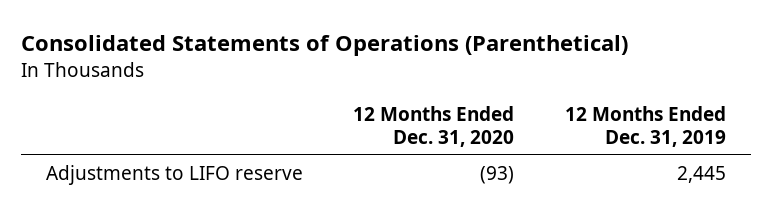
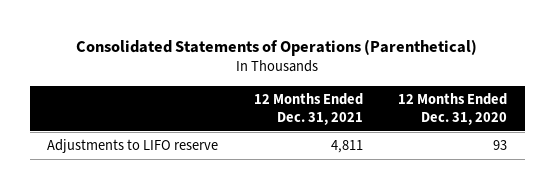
[564,105,726,147] 12 Months Ended Dec. 31, 2019 -> none
none -> [253,92,363,125] 12 Months Ended Dec. 31, 2021
[480,165,515,184] (93) -> [493,140,508,151] 93

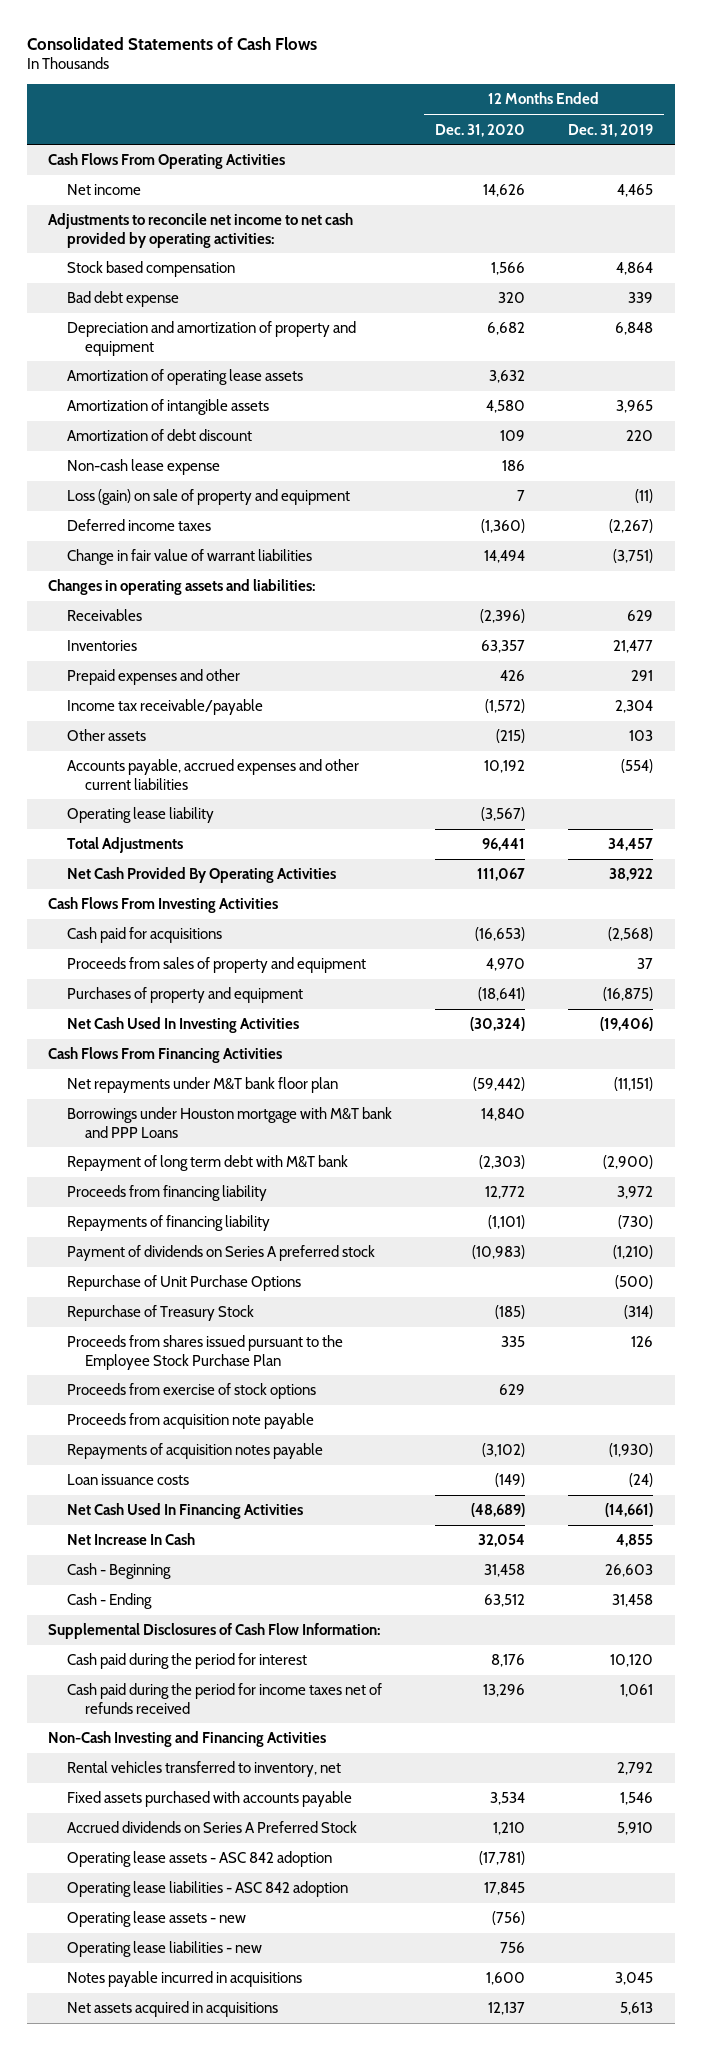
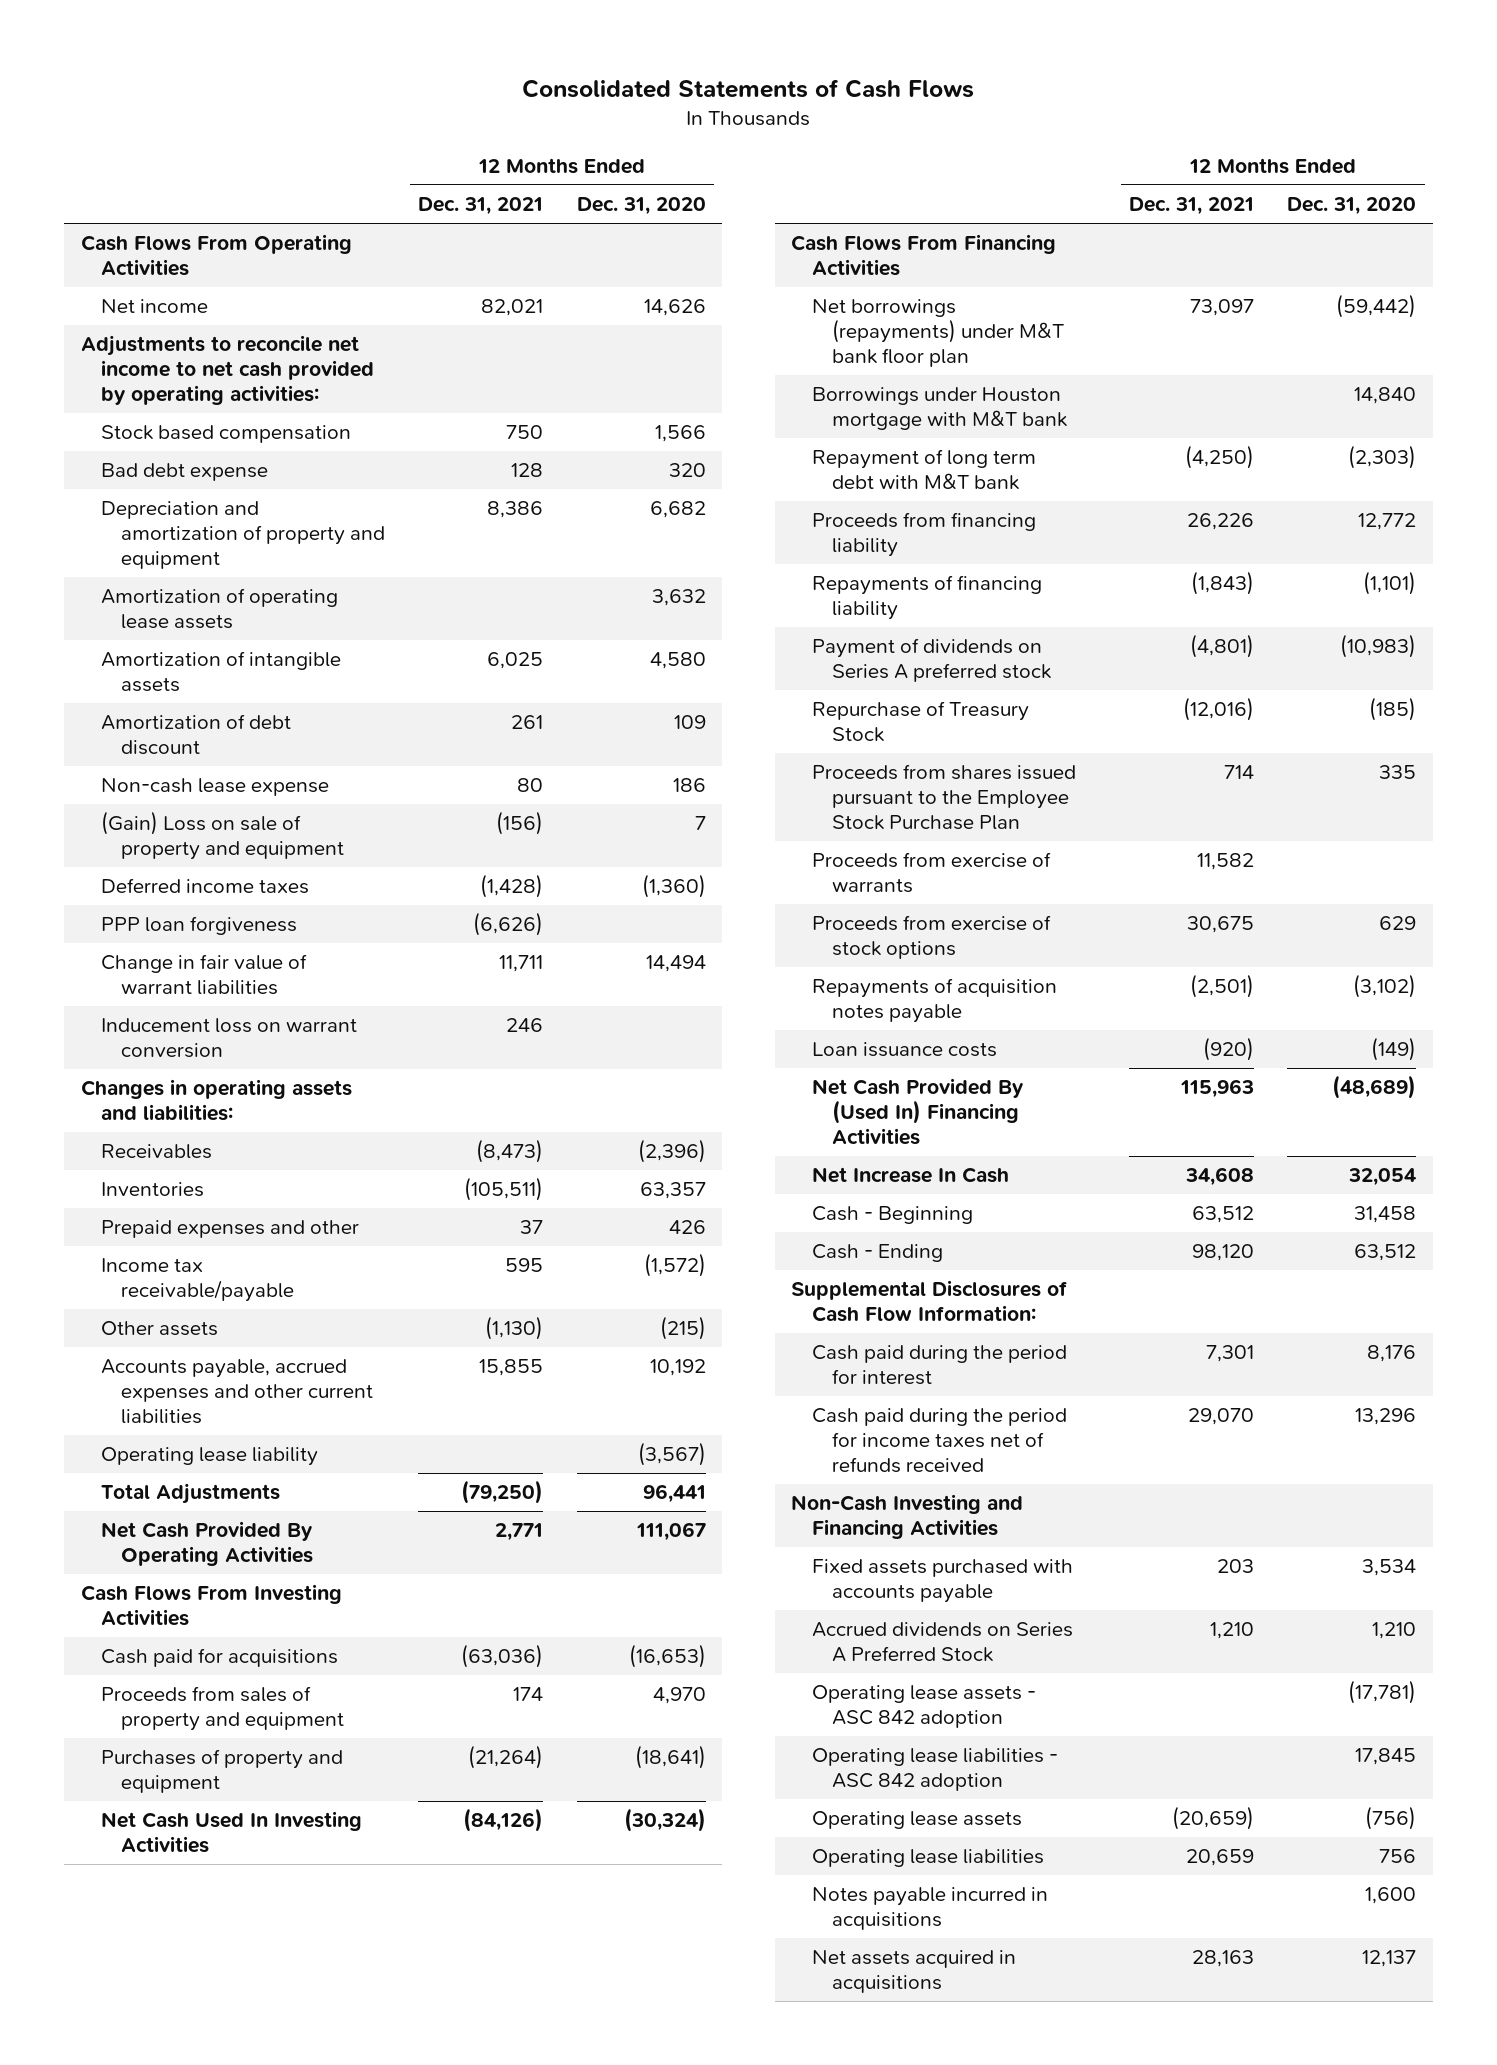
[568,123,654,137] Dec. 31, 2019 -> none
none -> [418,197,544,216] Dec. 31, 2021
[66,489,350,506] Loss (gain) on sale of property and equipment -> [101,811,345,861] (Gain) Loss on sale of property and equipment
none -> [101,916,298,936] PPP loan forgiveness
none -> [101,1018,358,1059] Inducement loss on warrant conversion
[66,1077,338,1094] Net repayments under M&T bank floor plan -> [811,299,1065,367] Net borrowings (repayments) under M&T bank floor plan
[66,1107,392,1138] Borrowings under Houston mortgage with M&T bank and PPP Loans -> [811,387,1068,431] Borrowings under Houston mortgage with M&T bank
[66,1275,301,1292] Repurchase of Unit Purchase Options -> none
none -> [811,852,1051,894] Proceeds from exercise of warrants
[66,1413,314,1430] Proceeds from acquisition note payable -> none
[66,1503,303,1520] Net Cash Used In Financing Activities -> [811,1078,1024,1145] Net Cash Provided By (Used In) Financing Activities
[66,1761,341,1778] Rental vehicles transferred to inventory, net -> none
[66,1911,246,1928] Operating lease assets - new -> [811,1811,1022,1830] Operating lease assets
[66,1941,262,1958] Operating lease liabilities - new -> [811,1849,1044,1868] Operating lease liabilities

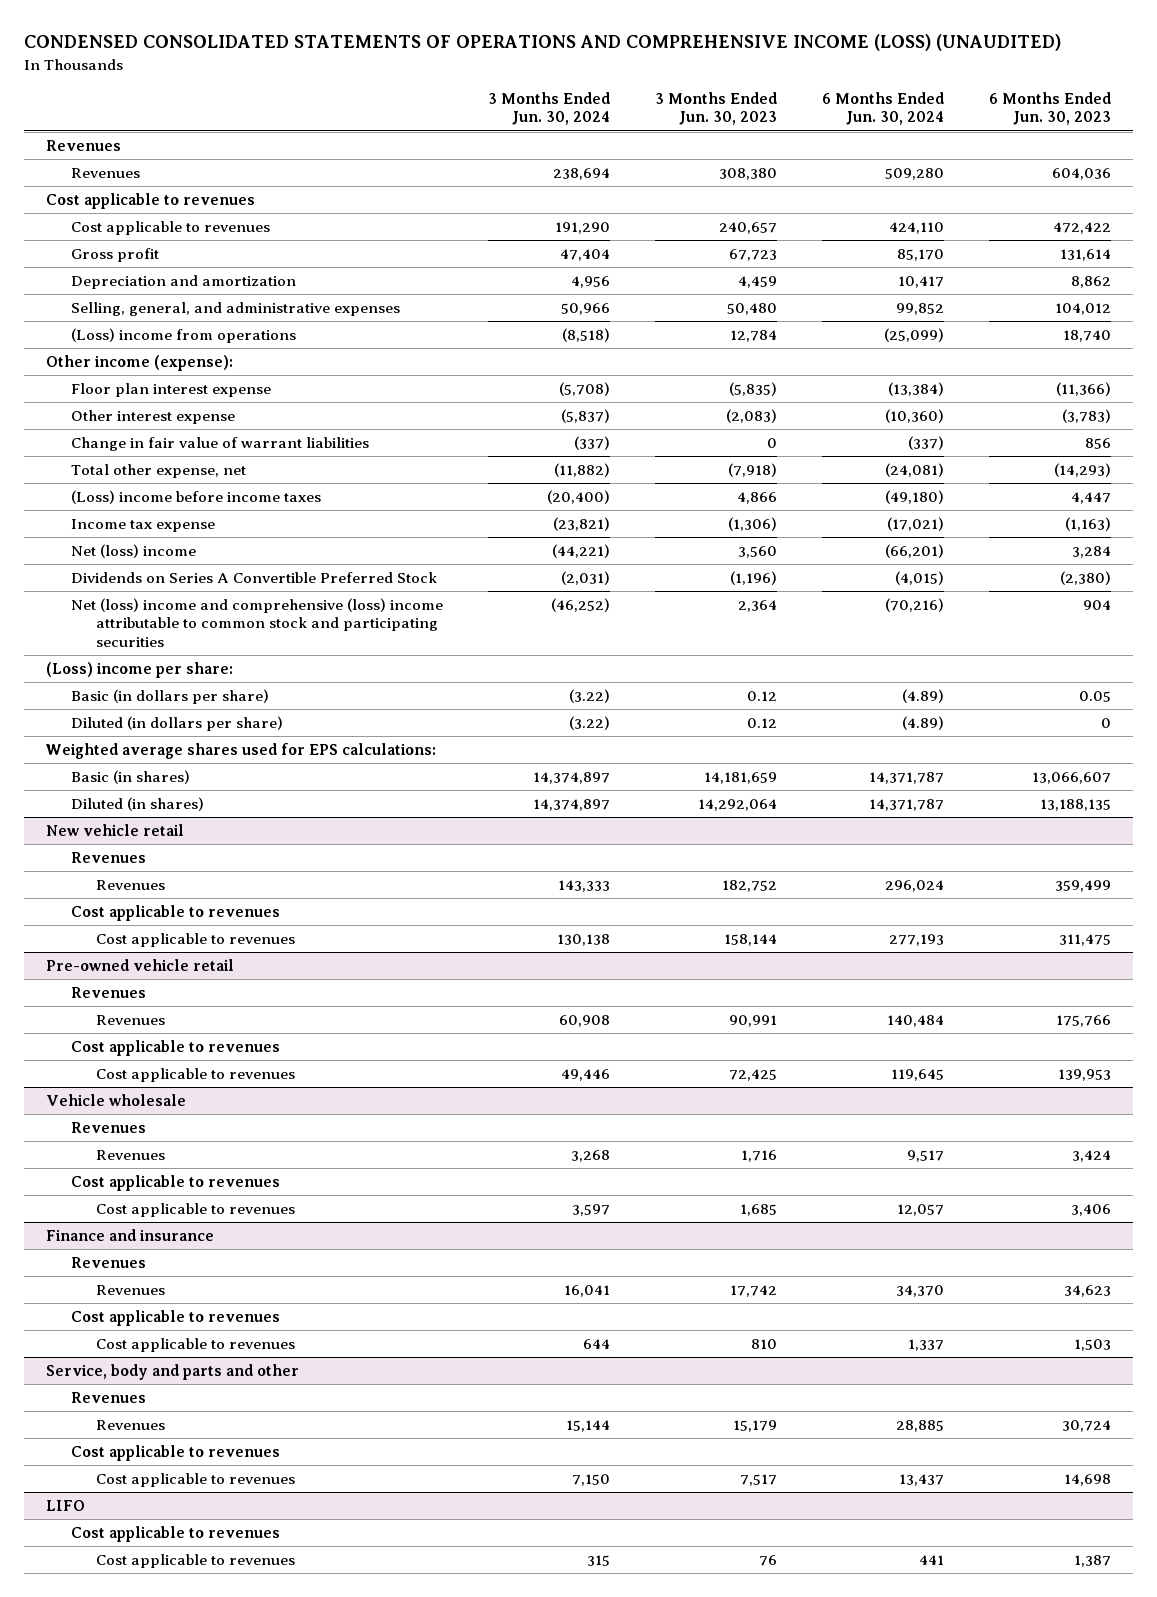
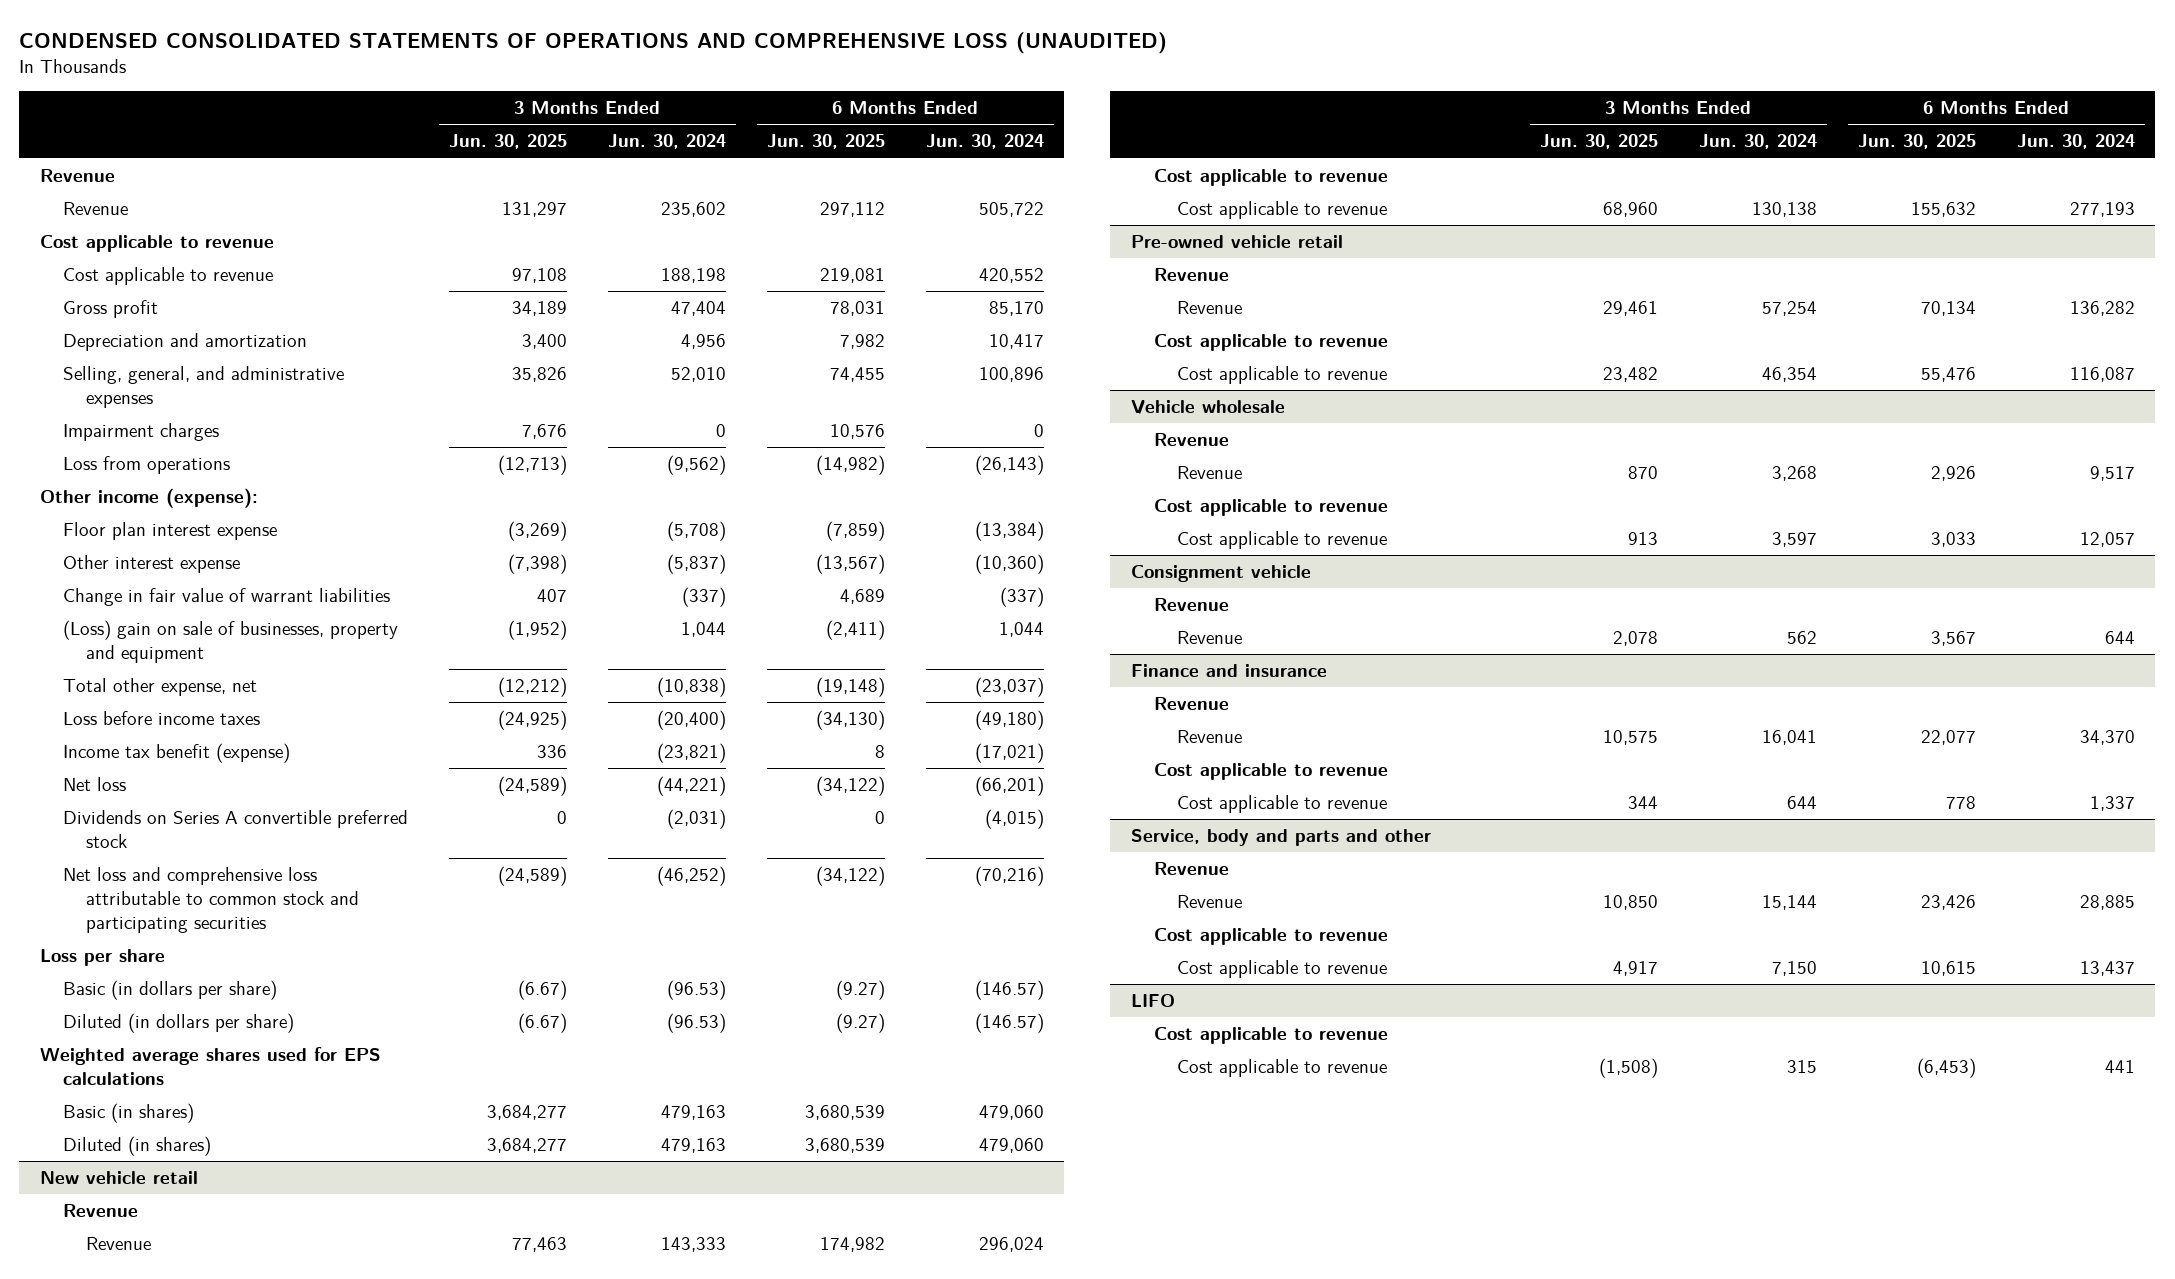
[24,34,1062,52] CONDENSED CONSOLIDATED STATEMENTS OF OPERATIONS AND COMPREHENSIVE INCOME (LOSS) (UNAUDITED) -> [19,31,1168,54] CONDENSED CONSOLIDATED STATEMENTS OF OPERATIONS AND COMPREHENSIVE LOSS (UNAUDITED)
[655,92,778,126] 3 Months Ended Jun. 30, 2023 -> none
[988,92,1111,126] 6 Months Ended Jun. 30, 2023 -> none
none -> [448,134,567,150] Jun. 30, 2025
none -> [766,134,885,150] Jun. 30, 2025
[71,167,141,178] Revenues -> none
[46,139,122,151] Revenues -> [39,169,115,183] Revenue
none -> [62,202,128,216] Revenue
[46,192,256,209] Cost applicable to revenues -> [39,235,274,253] Cost applicable to revenue
[71,220,271,235] Cost applicable to revenues -> [62,267,273,286] Cost applicable to revenue
[555,221,611,234] 191,290 -> [660,268,726,284] 188,198
[888,221,944,234] 424,110 -> [978,268,1044,284] 420,552
[561,302,611,315] 50,966 -> [670,367,726,383] 52,010
[895,302,944,315] 99,852 -> [978,367,1044,383] 100,896
none -> [62,423,219,442] Impairment charges
[71,327,297,343] (Loss) income from operations -> [62,456,230,475] Loss from operations
[562,327,611,342] (8,518) -> [666,455,726,476] (9,562)
[883,327,944,342] (25,099) -> [974,455,1044,476] (26,143)
none -> [62,620,398,663] (Loss) gain on sale of businesses, property and equipment
[554,462,611,477] (11,882) -> [656,677,726,698] (10,838)
[884,462,944,477] (24,081) -> [974,677,1044,698] (23,037)
[71,489,322,504] (Loss) income before income taxes -> [62,711,260,726] Loss before income taxes
[71,518,216,532] Income tax expense -> [62,743,290,764] Income tax benefit (expense)
[71,543,197,558] Net (loss) income -> [62,777,126,792] Net loss
[71,571,438,583] Dividends on Series A Convertible Preferred Stock -> [62,810,408,848] Dividends on Series A convertible preferred stock
[71,597,444,647] Net (loss) income and comprehensive (loss) income attributable to common stock and participating securities -> [62,867,360,933] Net loss and comprehensive loss attributable to common stock and participating securities
[46,661,234,678] (Loss) income per share: -> [39,949,165,967] Loss per share
[569,688,611,703] (3.22) -> [666,980,726,1001] (96.53)
[901,688,944,703] (4.89) -> [974,980,1044,1001] (146.57)
[569,715,611,730] (3.22) -> [666,1013,726,1034] (96.53)
[901,715,944,730] (4.89) -> [974,1013,1044,1034] (146.57)
[46,742,437,759] Weighted average shares used for EPS calculations: -> [39,1047,381,1085] Weighted average shares used for EPS calculations
[533,771,611,784] 14,374,897 -> [660,1105,726,1121] 479,163
[868,771,944,784] 14,371,787 -> [978,1105,1044,1121] 479,060
[533,798,611,811] 14,374,897 -> [660,1138,726,1154] 479,163
[868,798,944,811] 14,371,787 -> [978,1138,1044,1154] 479,060
[71,851,147,863] Revenues -> [62,1204,138,1218] Revenue
[96,879,166,890] Revenues -> [86,1237,152,1251] Revenue
[71,904,281,921] Cost applicable to revenues -> [1154,169,1389,187] Cost applicable to revenue
[96,932,296,947] Cost applicable to revenues -> [1177,201,1388,220] Cost applicable to revenue
[96,1014,166,1025] Revenues -> none
[71,986,147,998] Revenues -> [1154,268,1230,282] Revenue
none -> [1177,301,1243,315] Revenue
[71,1039,281,1056] Cost applicable to revenues -> [1154,334,1389,352] Cost applicable to revenue
[96,1067,296,1082] Cost applicable to revenues -> [1177,366,1388,385] Cost applicable to revenue
[561,1068,611,1081] 49,446 -> [1761,367,1817,383] 46,354
[890,1068,944,1081] 119,645 -> [2069,367,2135,383] 116,087
[71,1121,147,1133] Revenues -> [1154,433,1230,447] Revenue
[96,1149,166,1160] Revenues -> [1177,466,1243,480] Revenue
[71,1174,281,1191] Cost applicable to revenues -> [1154,499,1389,517] Cost applicable to revenue
[96,1202,296,1217] Cost applicable to revenues -> [1177,531,1388,550] Cost applicable to revenue
none -> [1130,565,1311,583] Consignment vehicle
none -> [1154,598,1230,612] Revenue
none -> [1177,631,1243,645] Revenue
[71,1256,147,1268] Revenues -> [1154,697,1230,711] Revenue
[96,1284,166,1295] Revenues -> [1177,730,1243,744] Revenue
[71,1309,281,1326] Cost applicable to revenues -> [1154,763,1389,781] Cost applicable to revenue
[96,1337,296,1352] Cost applicable to revenues -> [1177,795,1388,814] Cost applicable to revenue
[71,1391,147,1403] Revenues -> [1154,862,1230,876] Revenue
[96,1419,166,1430] Revenues -> [1177,895,1243,909] Revenue
[71,1444,281,1461] Cost applicable to revenues -> [1154,928,1389,946] Cost applicable to revenue
[96,1472,296,1487] Cost applicable to revenues -> [1177,960,1388,979] Cost applicable to revenue
[71,1525,281,1542] Cost applicable to revenues -> [1154,1027,1389,1045] Cost applicable to revenue
[96,1553,296,1568] Cost applicable to revenues -> [1177,1059,1388,1078] Cost applicable to revenue

